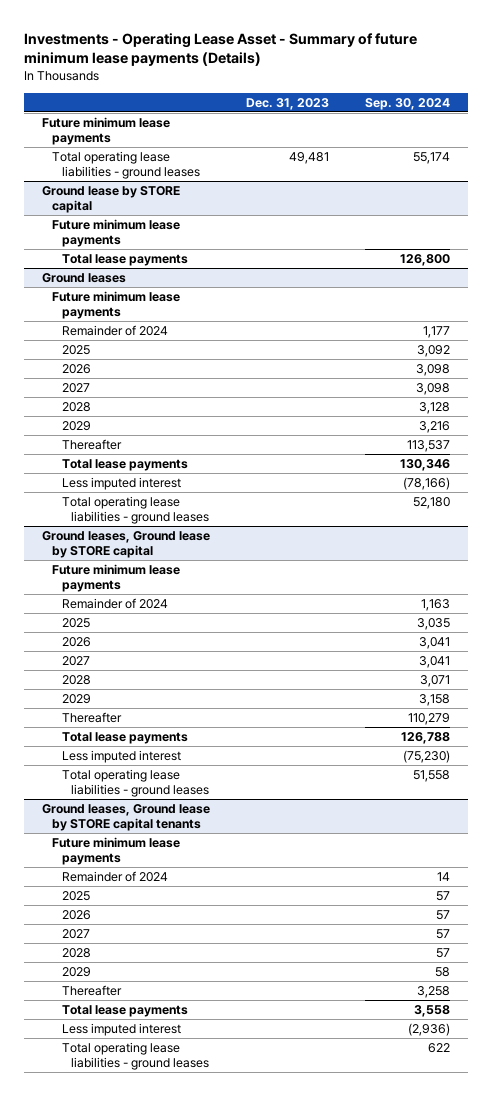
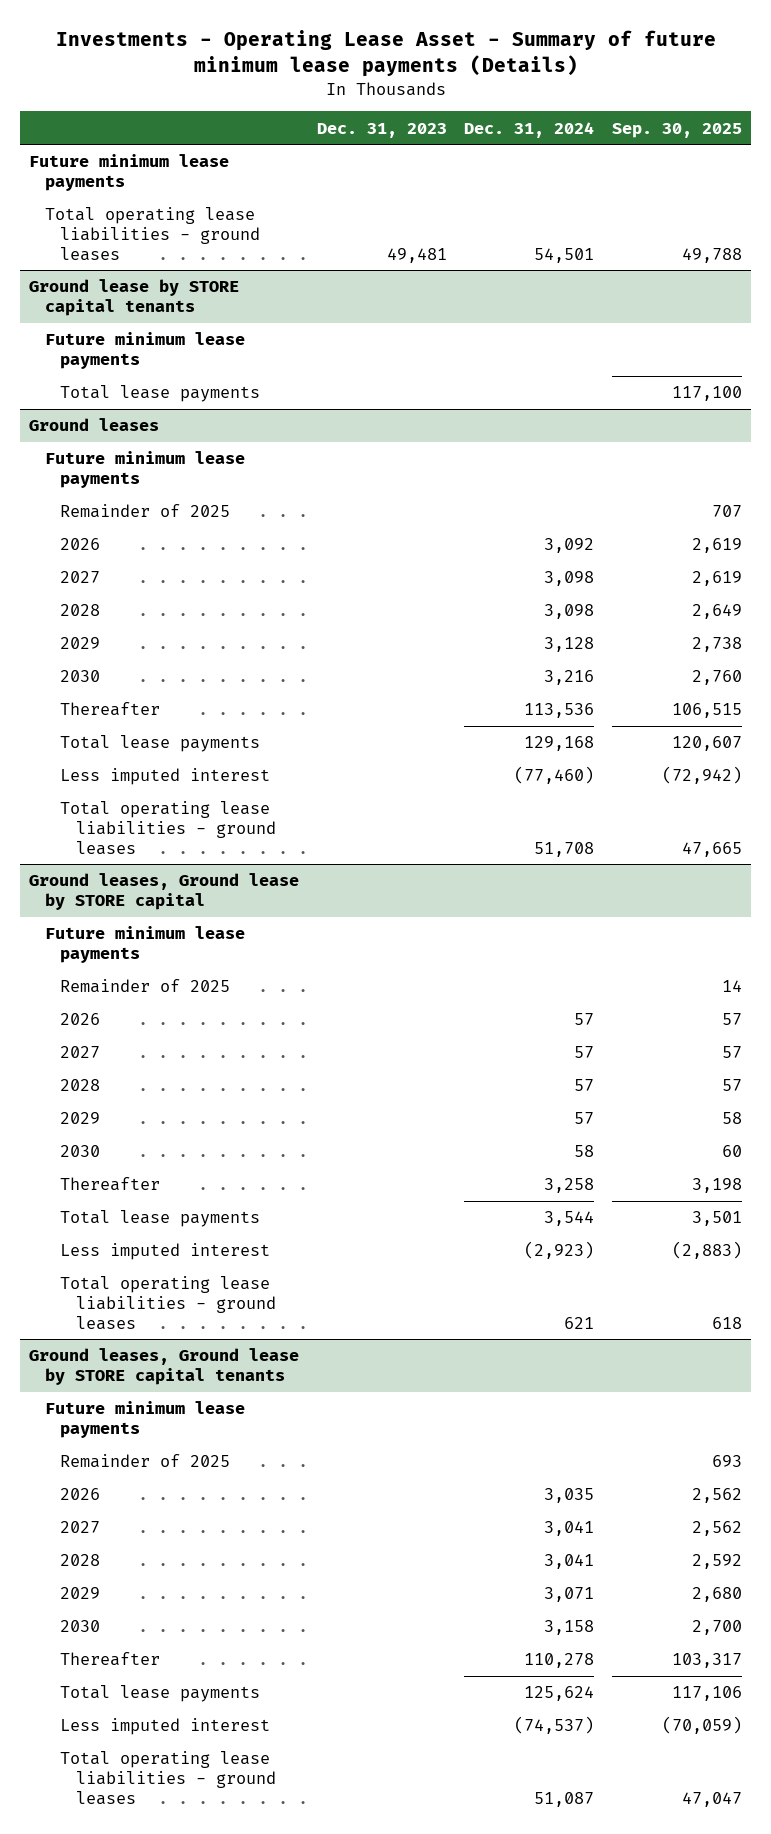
[364,97,450,110] Sep. 30, 2024 -> none
none -> [464,121,595,138] Dec. 31, 2024
none -> [612,122,743,138] Sep. 30, 2025
[42,185,181,214] Ground lease by STORE capital -> none
[51,218,180,248] Future minimum lease payments -> none
[61,253,188,266] Total lease payments -> none
none -> [29,279,240,316] Ground lease by STORE capital tenants
none -> [44,332,245,369] Future minimum lease payments
none -> [60,385,261,403] Total lease payments
[61,344,90,355] 2025 -> none
[61,324,168,336] Remainder of 2024 -> [60,504,231,519] Remainder of 2025
none -> [60,670,101,683] 2030
[61,617,90,628] 2025 -> none
[61,597,168,609] Remainder of 2024 -> [60,979,231,994] Remainder of 2025
none -> [60,1145,101,1158] 2030
[61,890,90,901] 2025 -> none
[61,870,168,882] Remainder of 2024 -> [60,1454,231,1469] Remainder of 2025
none -> [60,1620,101,1633] 2030

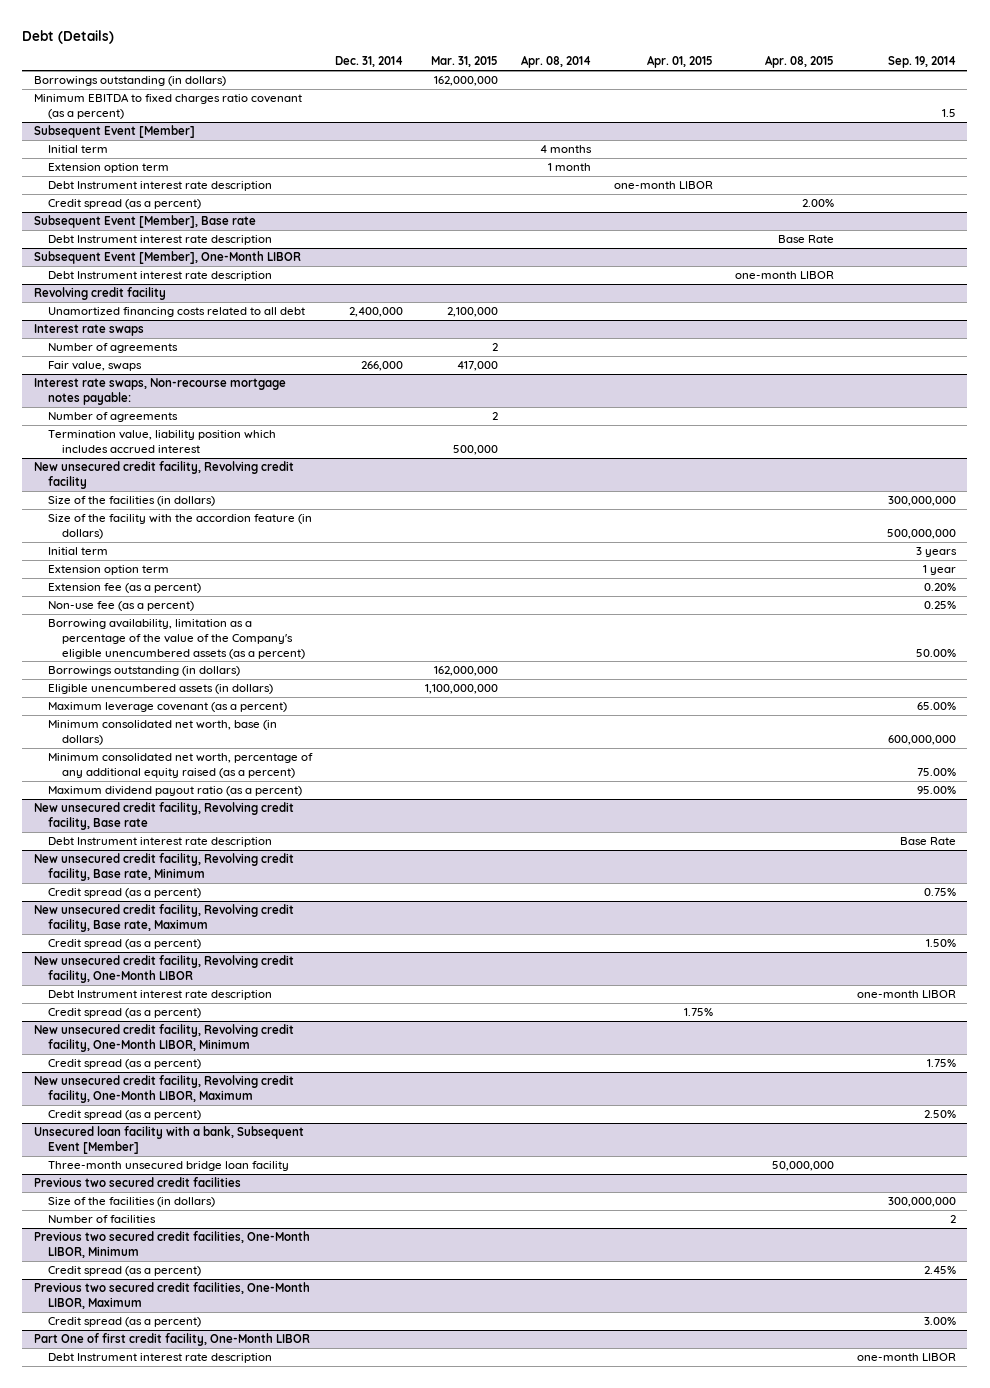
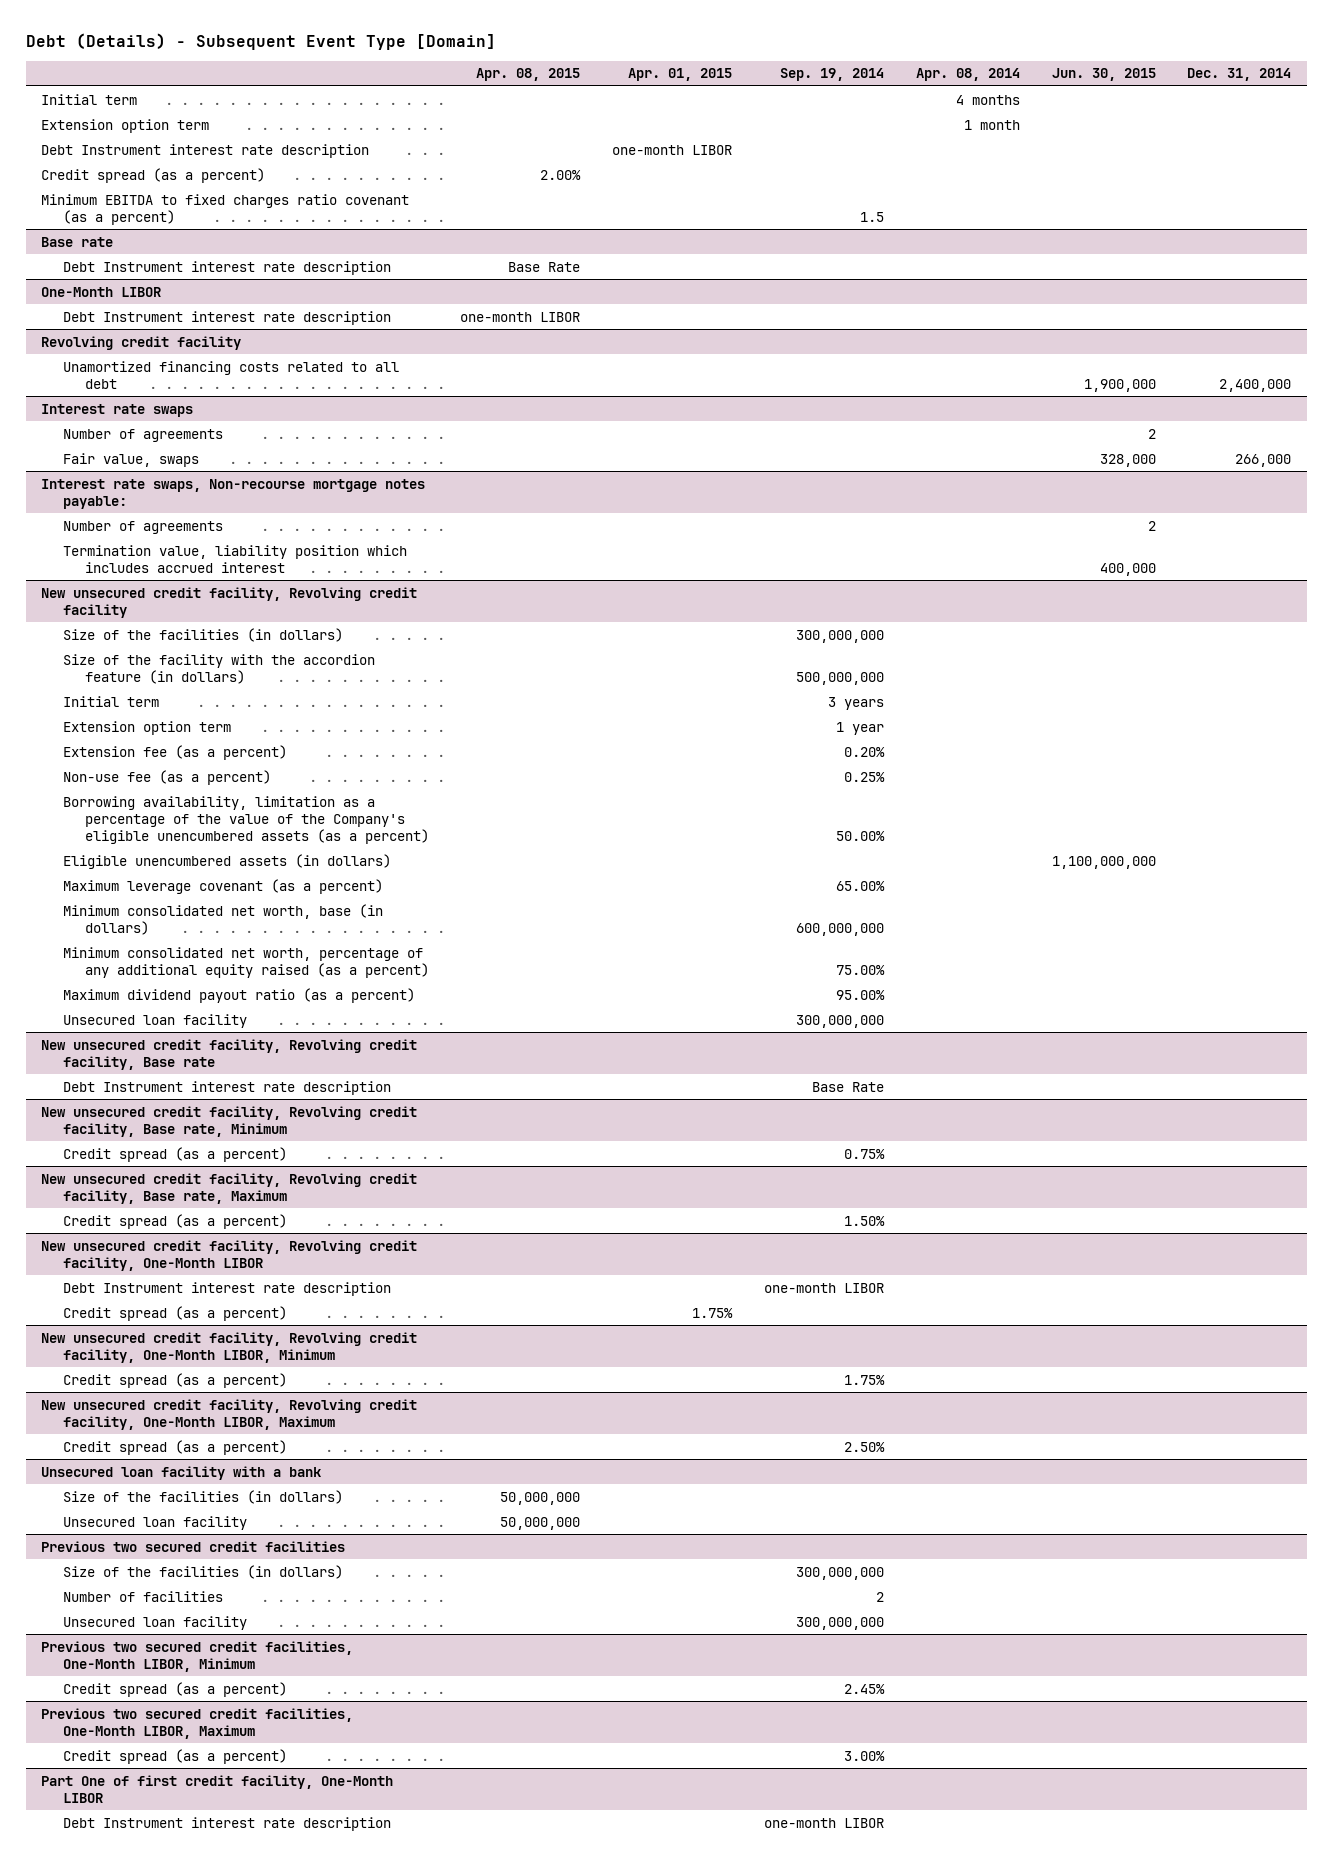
[22,29,115,44] Debt (Details) -> [25,32,496,50] Debt (Details) - Subsequent Event Type [Domain]
[431,56,499,68] Mar. 31, 2015 -> none
none -> [1051,68,1156,82] Jun. 30, 2015
[33,76,226,87] Borrowings outstanding (in dollars) -> none
none -> [41,93,138,105] Initial term
none -> [41,118,210,133] Extension option term
none -> [41,143,370,158] Debt Instrument interest rate description
none -> [41,167,266,183] Credit spread (as a percent)
[33,125,195,139] Subsequent Event [Member] -> none
[48,145,109,154] Initial term -> none
[48,163,170,174] Extension option term -> none
[48,181,273,192] Debt Instrument interest rate description -> none
[48,199,202,210] Credit spread (as a percent) -> none
[33,215,256,229] Subsequent Event [Member], Base rate -> [41,236,114,247] Base rate
[33,251,301,265] Subsequent Event [Member], One-Month LIBOR -> [41,286,162,297] One-Month LIBOR
[48,666,241,677] Borrowings outstanding (in dollars) -> none
none -> [63,1013,248,1028] Unsecured loan facility
[33,1126,304,1154] Unsecured loan facility with a bank, Subsequent Event [Member] -> [41,1465,322,1480] Unsecured loan facility with a bank
none -> [63,1489,344,1504] Size of the facilities (in dollars)
[48,1161,290,1172] Three-month unsecured bridge loan facility -> [63,1515,248,1530] Unsecured loan facility
none -> [63,1615,248,1630] Unsecured loan facility

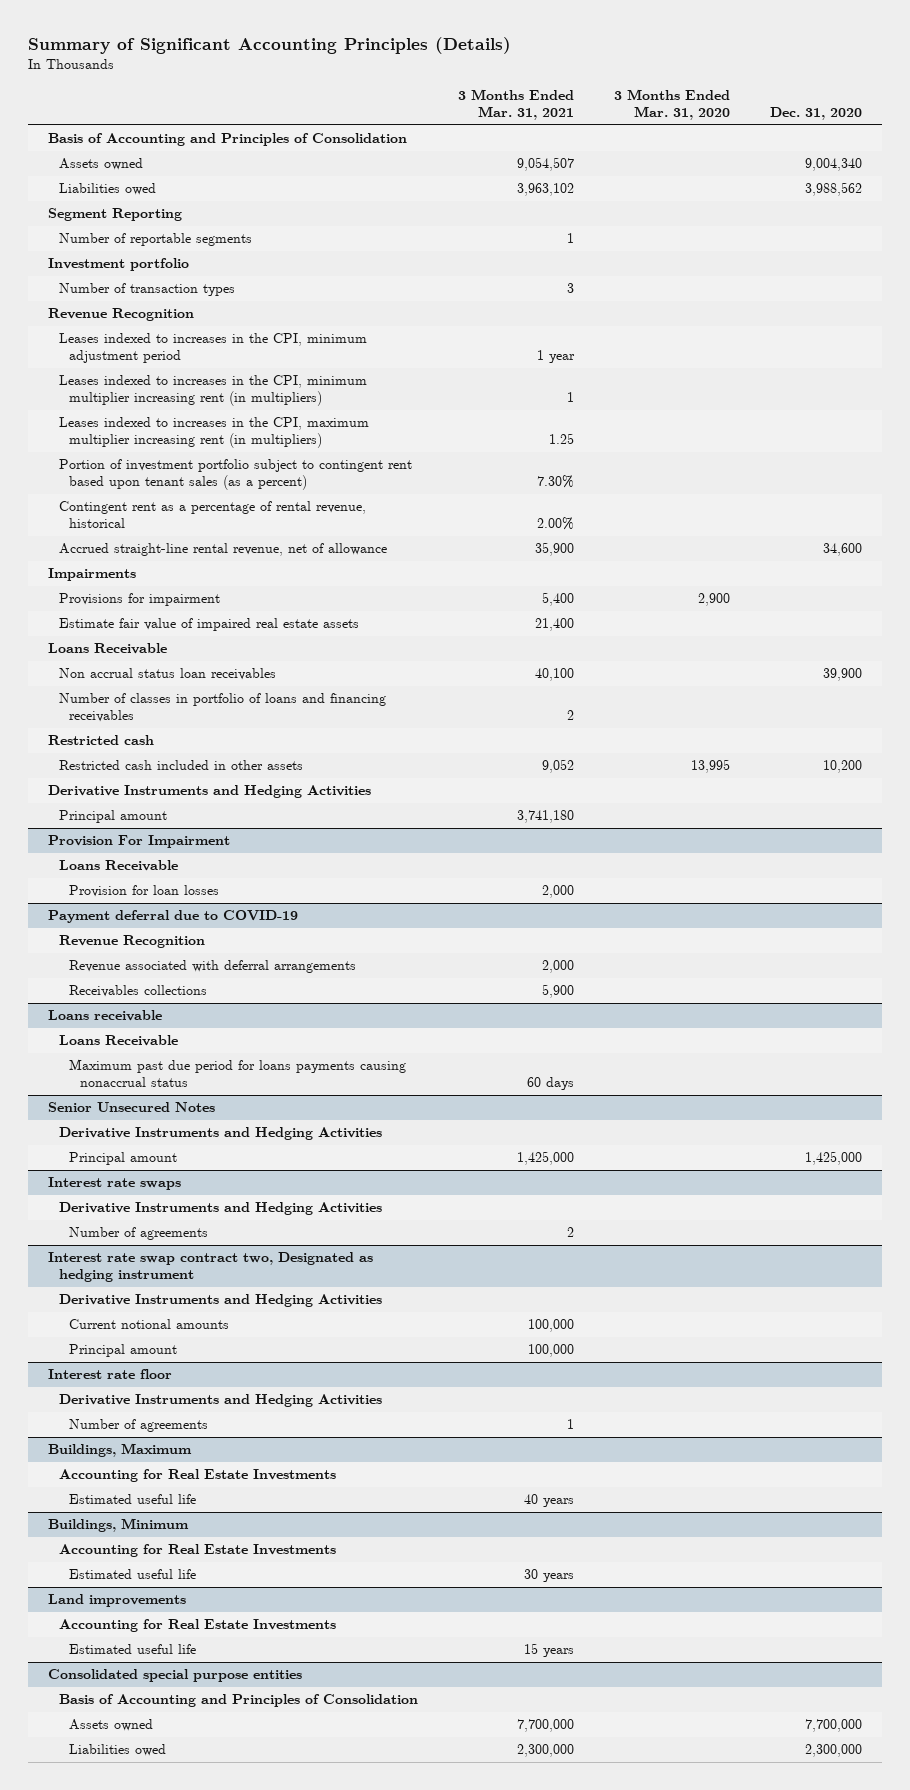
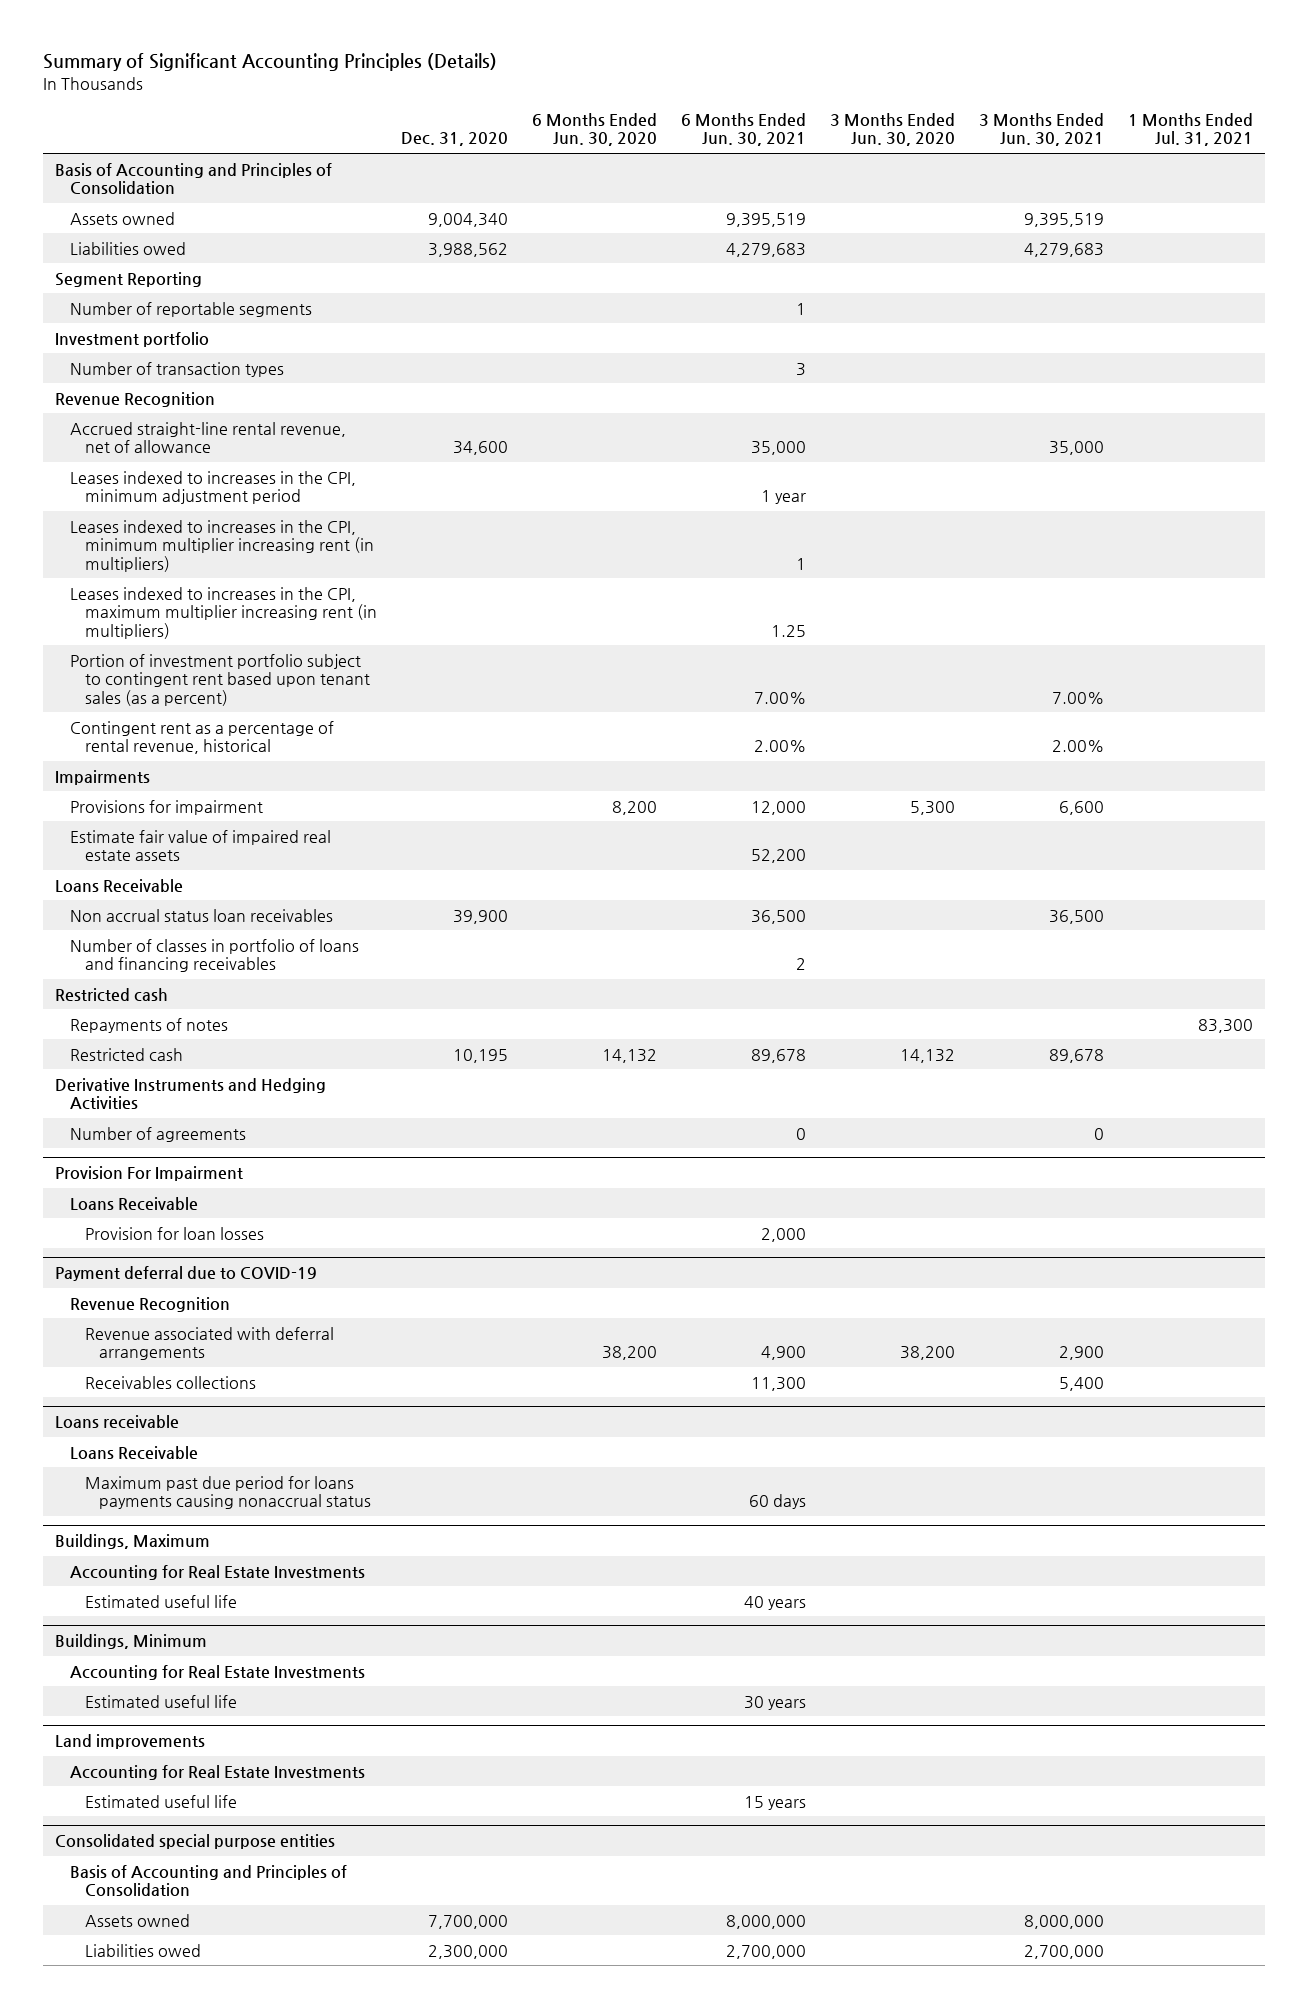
[457,89,574,121] 3 Months Ended Mar. 31, 2021 -> none
[613,89,730,121] 3 Months Ended Mar. 31, 2020 -> none
none -> [531,113,657,147] 6 Months Ended Jun. 30, 2020
none -> [680,113,806,147] 6 Months Ended Jun. 30, 2021
none -> [829,113,955,147] 3 Months Ended Jun. 30, 2020
none -> [978,113,1104,147] 3 Months Ended Jun. 30, 2021
none -> [1127,113,1253,147] 1 Months Ended Jul. 31, 2021
[58,543,387,557] Accrued straight-line rental revenue, net of allowance -> [69,421,346,454] Accrued straight-line rental revenue, net of allowance
none -> [69,1017,228,1033] Repayments of notes
[58,760,303,771] Restricted cash included in other assets -> [69,1047,183,1061] Restricted cash
[822,760,862,774] 10,200 -> [452,1048,508,1063] 10,195
[58,810,167,824] Principal amount -> none
none -> [69,1126,246,1142] Number of agreements
[47,1102,215,1113] Senior Unsecured Notes -> none
[58,1127,382,1141] Derivative Instruments and Hedging Activities -> none
[69,1152,178,1166] Principal amount -> none
[47,1177,181,1191] Interest rate swaps -> none
[58,1202,382,1216] Derivative Instruments and Hedging Activities -> none
[69,1227,209,1241] Number of agreements -> none
[47,1252,373,1283] Interest rate swap contract two, Designated as hedging instrument -> none
[58,1294,382,1308] Derivative Instruments and Hedging Activities -> none
[69,1319,230,1330] Current notional amounts -> none
[69,1344,178,1358] Principal amount -> none
[47,1369,172,1380] Interest rate floor -> none
[58,1394,382,1408] Derivative Instruments and Hedging Activities -> none
[69,1419,209,1433] Number of agreements -> none

